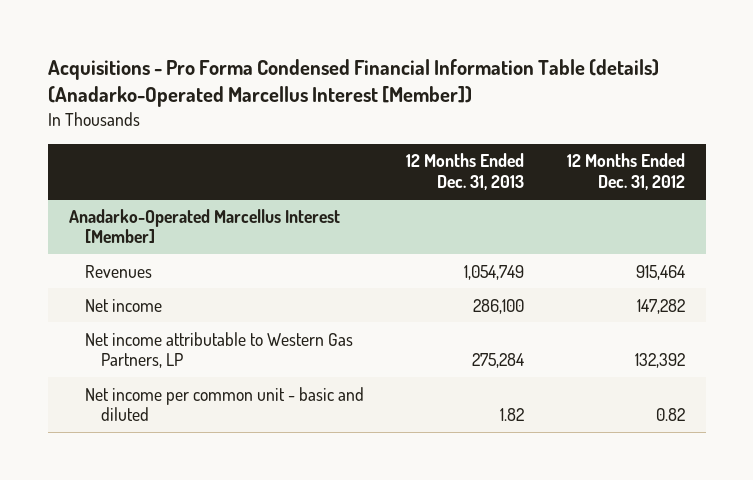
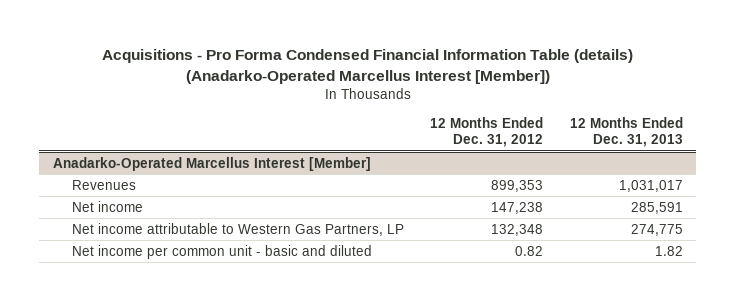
[464,264,525,280] 1,054,749 -> [618,179,683,192] 1,031,017
[635,264,685,280] 915,464 -> [491,179,544,192] 899,353
[473,298,525,314] 286,100 -> [630,201,683,214] 285,591
[636,298,685,314] 147,282 -> [491,201,544,214] 147,238
[472,352,525,368] 275,284 -> [630,223,683,236] 274,775
[634,352,685,368] 132,392 -> [491,223,544,236] 132,348

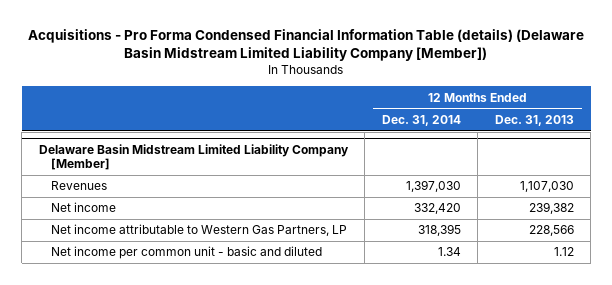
[101,49,633,84] Acquisitions - Pro Forma Condensed Financial Information Table (details) (Anadarko-Operated Marcellus Interest [Member]) -> [28,29,585,62] Acquisitions - Pro Forma Condensed Financial Information Table (details) (Delaware Basin Midstream Limited Liability Company [Member])
[430,117,544,148] 12 Months Ended Dec. 31, 2012 -> none
none -> [381,114,461,126] Dec. 31, 2014
[52,156,371,171] Anadarko-Operated Marcellus Interest [Member] -> none
none -> [38,144,349,171] Delaware Basin Midstream Limited Liability Company [Member]
[618,179,683,192] 1,031,017 -> [519,181,574,193] 1,107,030
[630,201,683,214] 285,591 -> [528,202,574,215] 239,382
[630,223,683,236] 274,775 -> [528,225,574,237] 228,566
[654,245,683,256] 1.82 -> [553,247,574,257] 1.12

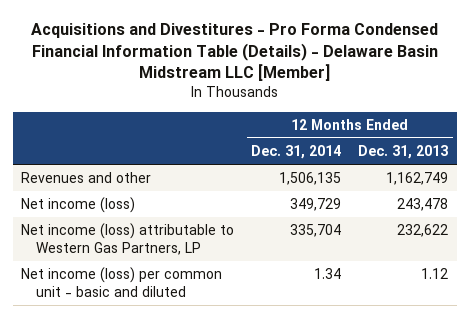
[28,29,585,62] Acquisitions - Pro Forma Condensed Financial Information Table (details) (Delaware Basin Midstream Limited Liability Company [Member]) -> [30,22,438,82] Acquisitions and Divestitures - Pro Forma Condensed Financial Information Table (Details) - Delaware Basin Midstream LLC [Member]
[38,144,349,171] Delaware Basin Midstream Limited Liability Company [Member] -> none
[51,181,108,191] Revenues -> [21,172,152,184] Revenues and other
[405,180,461,193] 1,397,030 -> [279,172,342,186] 1,506,135
[519,181,574,193] 1,107,030 -> [386,172,449,186] 1,162,749
[51,202,117,213] Net income -> [21,197,136,214] Net income (loss)
[413,203,461,215] 332,420 -> [290,198,342,212] 349,729
[528,202,574,215] 239,382 -> [397,198,449,212] 243,478
[51,224,348,237] Net income attributable to Western Gas Partners, LP -> [21,223,235,256] Net income (loss) attributable to Western Gas Partners, LP
[417,224,461,237] 318,395 -> [290,224,342,238] 335,704
[528,225,574,237] 228,566 -> [397,224,449,238] 232,622
[51,246,323,260] Net income per common unit - basic and diluted -> [21,267,223,298] Net income (loss) per common unit - basic and diluted

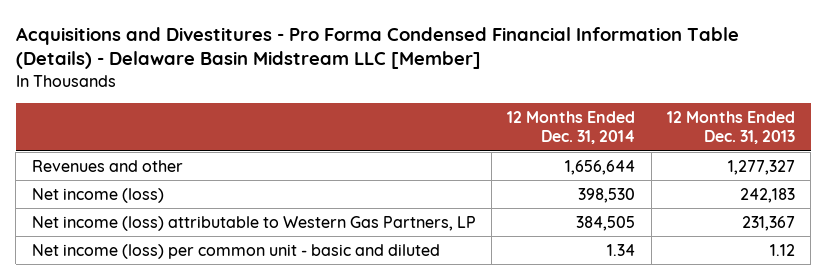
[279,172,342,186] 1,506,135 -> [565,159,636,175] 1,656,644
[386,172,449,186] 1,162,749 -> [728,159,796,175] 1,277,327
[290,198,342,212] 349,729 -> [578,187,636,203] 398,530
[397,198,449,212] 243,478 -> [740,187,796,203] 242,183
[290,224,342,238] 335,704 -> [576,215,636,231] 384,505
[397,224,449,238] 232,622 -> [742,215,796,231] 231,367

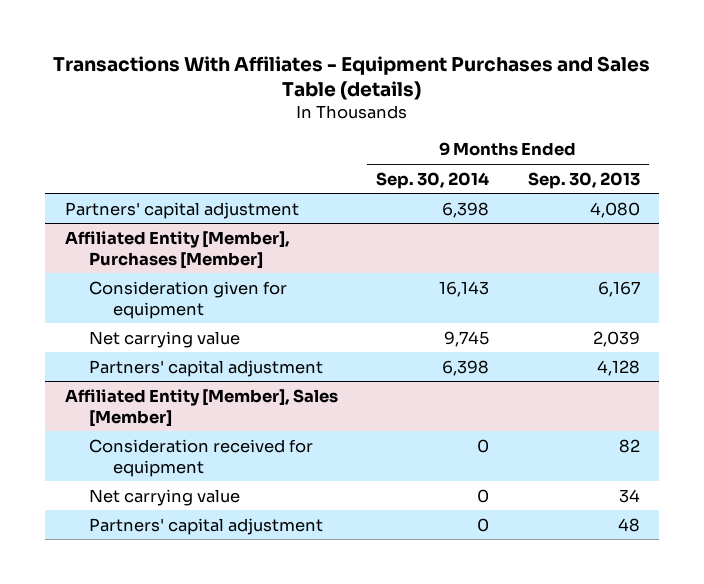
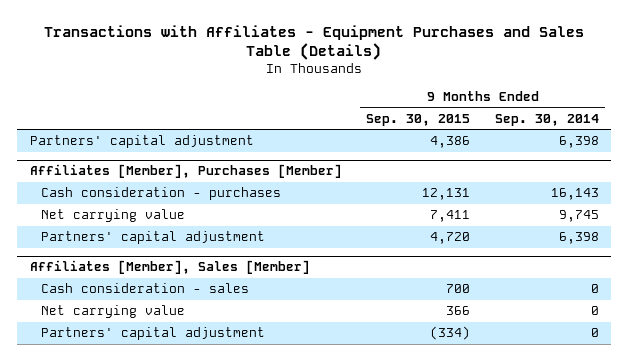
[53,55,651,101] Transactions With Affiliates - Equipment Purchases and Sales Table (details) -> [44,24,585,61] Transactions with Affiliates - Equipment Purchases and Sales Table (Details)
[527,171,640,189] Sep. 30, 2013 -> none
none -> [366,113,471,126] Sep. 30, 2015
[64,230,290,269] Affiliated Entity [Member], Purchases [Member] -> none
none -> [29,164,342,179] Affiliates [Member], Purchases [Member]
[88,280,287,319] Consideration given for equipment -> [40,187,281,201] Cash consideration - purchases
[64,388,338,427] Affiliated Entity [Member], Sales [Member] -> none
none -> [29,260,310,275] Affiliates [Member], Sales [Member]
[88,438,313,477] Consideration received for equipment -> [40,283,249,294] Cash consideration - sales

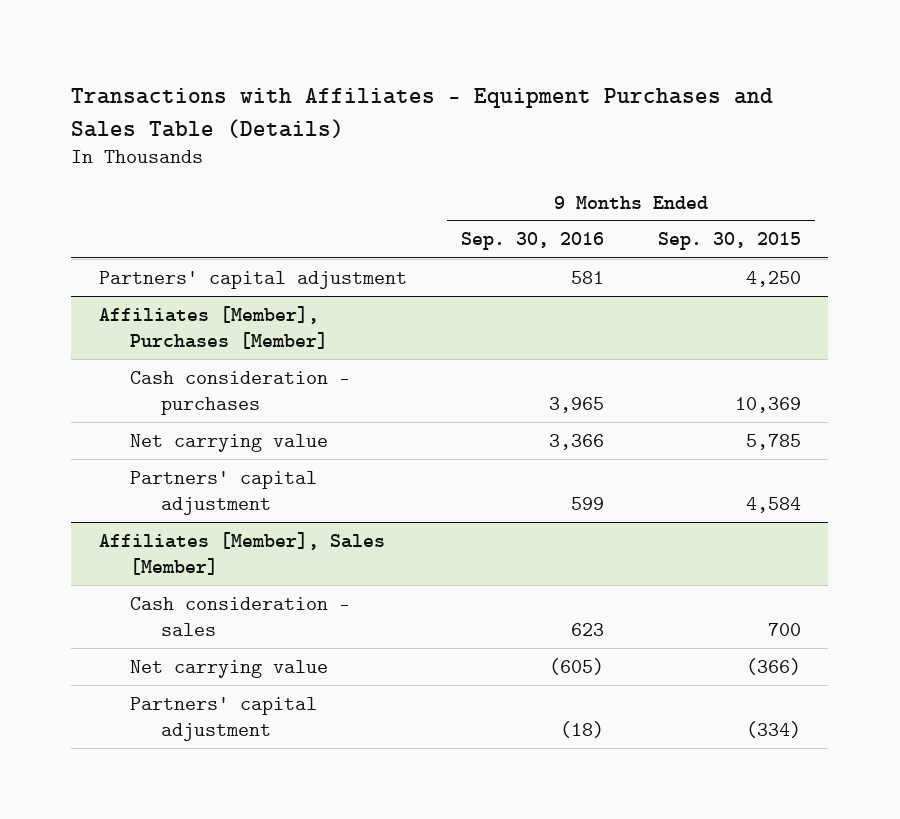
[494,113,599,126] Sep. 30, 2014 -> none
none -> [460,232,604,251] Sep. 30, 2016
[430,136,471,149] 4,386 -> [746,270,802,287] 4,250
[422,188,471,201] 12,131 -> [735,397,802,414] 10,369
[430,210,471,223] 7,411 -> [746,433,802,450] 5,785
[430,232,471,245] 4,720 -> [746,497,802,514] 4,584
[446,306,471,316] 366 -> [746,657,802,675] (366)

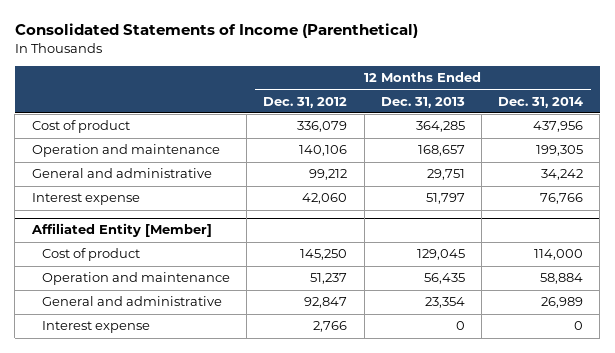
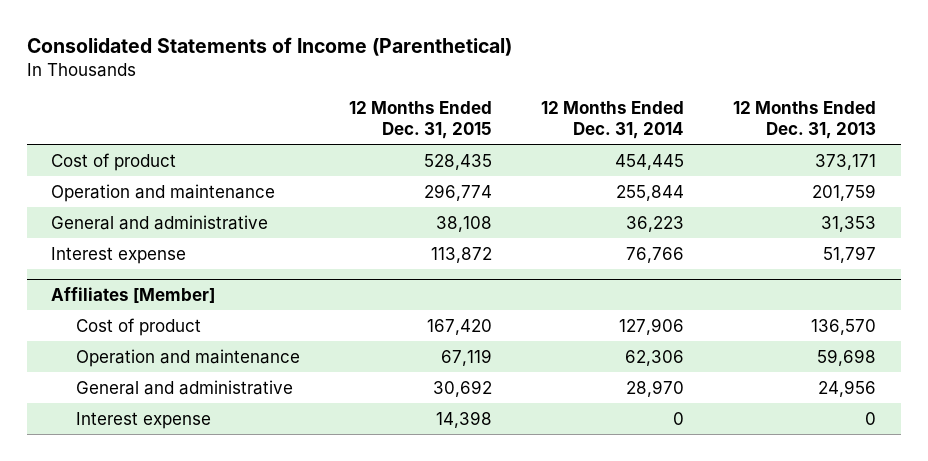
[263,96,348,108] Dec. 31, 2012 -> none
none -> [349,101,493,139] 12 Months Ended Dec. 31, 2015
[415,121,465,133] 364,285 -> [815,153,877,170] 373,171
[533,121,584,133] 437,956 -> [615,153,685,170] 454,445
[417,145,465,157] 168,657 -> [812,183,877,201] 201,759
[536,145,584,157] 199,305 -> [616,184,685,201] 255,844
[426,169,465,181] 29,751 -> [821,215,877,232] 31,353
[541,169,584,181] 34,242 -> [626,215,685,232] 36,223
[30,223,212,238] Affiliated Entity [Member] -> [51,286,216,303] Affiliates [Member]
[416,249,465,261] 129,045 -> [811,318,877,335] 136,570
[534,249,584,261] 114,000 -> [619,317,685,335] 127,906
[423,273,465,285] 56,435 -> [817,348,877,366] 59,698
[540,273,584,285] 58,884 -> [625,349,685,366] 62,306
[424,297,465,309] 23,354 -> [818,379,877,397] 24,956
[541,297,584,309] 26,989 -> [626,379,685,397] 28,970

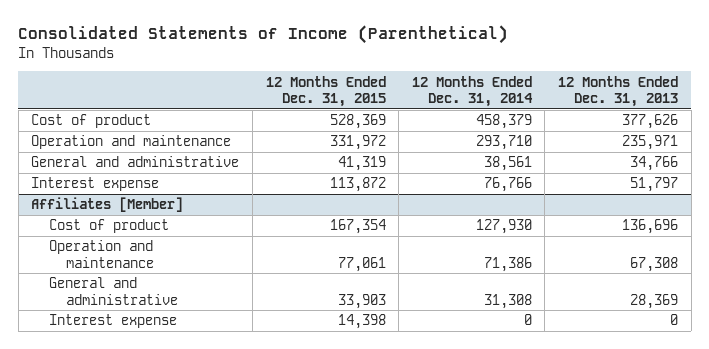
[424,153,493,170] 528,435 -> [329,114,386,130] 528,369
[615,153,685,170] 454,445 -> [475,114,532,130] 458,379
[815,153,877,170] 373,171 -> [622,114,679,130] 377,626
[424,183,493,201] 296,774 -> [329,135,386,151] 331,972
[616,184,685,201] 255,844 -> [475,135,532,151] 293,710
[812,183,877,201] 201,759 -> [622,135,679,151] 235,971
[436,215,493,232] 38,108 -> [337,156,386,172] 41,319
[626,215,685,232] 36,223 -> [483,156,532,172] 38,561
[821,215,877,232] 31,353 -> [630,156,679,172] 34,766
[427,318,493,335] 167,420 -> [329,219,386,235] 167,354
[619,317,685,335] 127,906 -> [475,219,532,235] 127,930
[811,318,877,335] 136,570 -> [622,219,679,235] 136,696
[441,348,493,366] 67,119 -> [337,256,386,272] 77,061
[625,349,685,366] 62,306 -> [483,256,532,272] 71,386
[817,348,877,366] 59,698 -> [630,256,679,272] 67,308
[433,379,493,397] 30,692 -> [337,293,386,309] 33,903
[626,379,685,397] 28,970 -> [483,293,532,309] 31,308
[818,379,877,397] 24,956 -> [630,293,679,309] 28,369

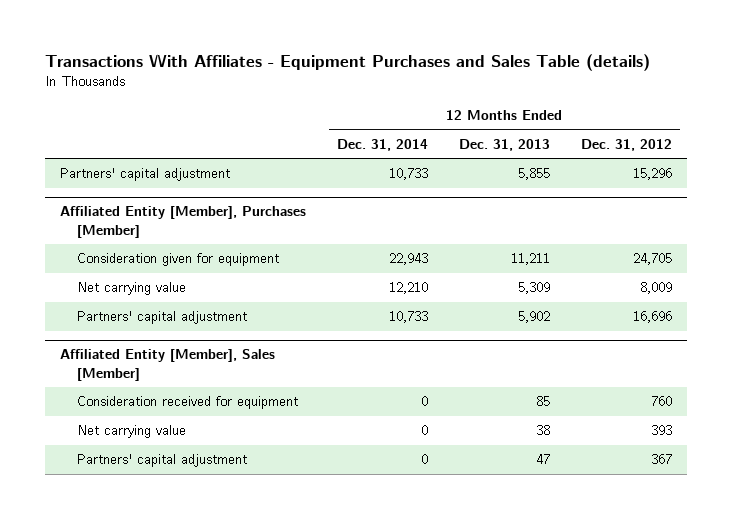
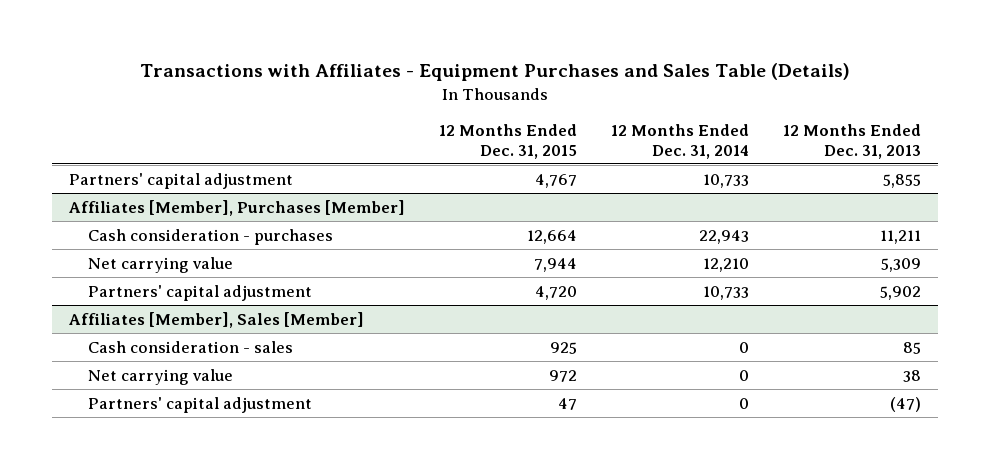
[44,53,650,71] Transactions With Affiliates - Equipment Purchases and Sales Table (details) -> [139,63,850,82] Transactions with Affiliates - Equipment Purchases and Sales Table (Details)
[580,138,672,151] Dec. 31, 2012 -> none
none -> [438,123,577,159] 12 Months Ended Dec. 31, 2015
[60,206,307,238] Affiliated Entity [Member], Purchases [Member] -> none
none -> [68,199,405,216] Affiliates [Member], Purchases [Member]
[77,253,280,267] Consideration given for equipment -> [88,228,334,245] Cash consideration - purchases
[60,349,276,381] Affiliated Entity [Member], Sales [Member] -> none
none -> [68,311,364,328] Affiliates [Member], Sales [Member]
[77,396,299,410] Consideration received for equipment -> [88,340,294,353] Cash consideration - sales
[535,454,550,465] 47 -> [889,396,921,412] (47)

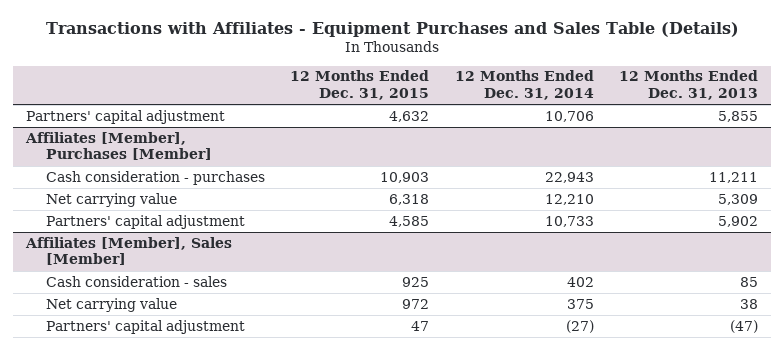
[534,173,577,188] 4,767 -> [389,110,430,122] 4,632
[702,173,749,188] 10,733 -> [544,110,594,122] 10,706
[526,229,577,244] 12,664 -> [380,171,430,183] 10,903
[533,257,577,272] 7,944 -> [389,193,430,205] 6,318
[534,285,577,300] 4,720 -> [389,215,430,227] 4,585
[738,341,749,353] 0 -> [566,276,594,287] 402
[738,369,749,381] 0 -> [566,298,594,309] 375
[738,397,749,409] 0 -> [565,319,594,333] (27)

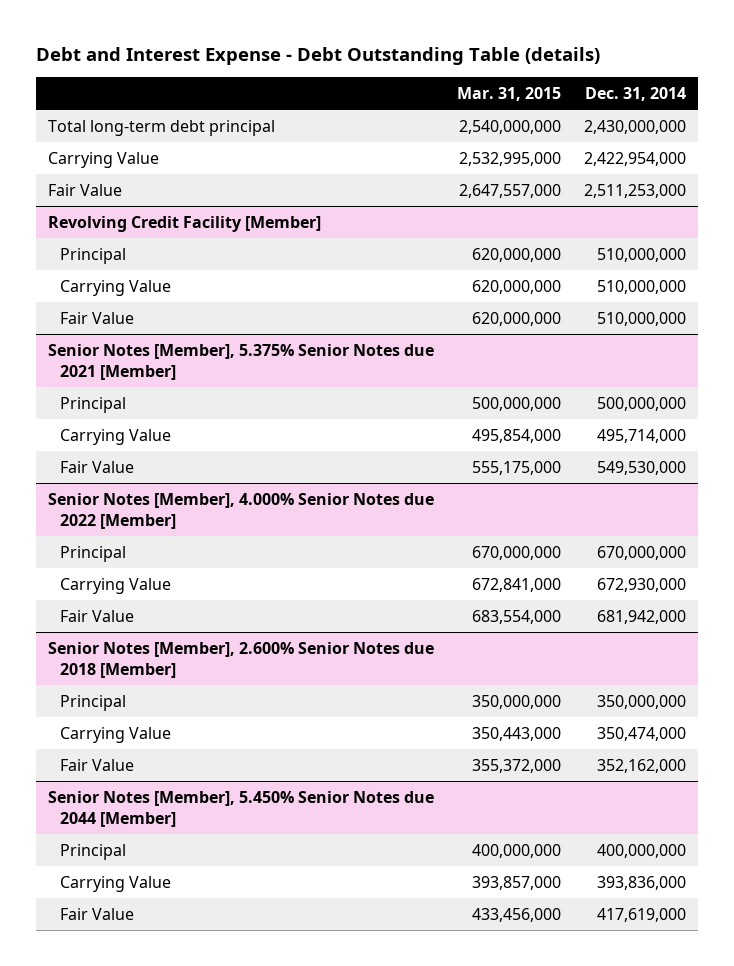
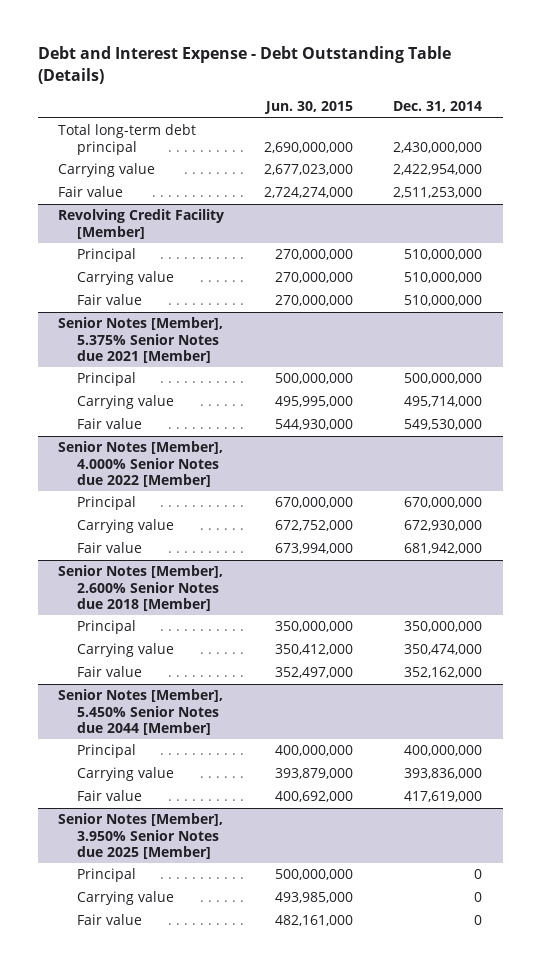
[36,47,601,66] Debt and Interest Expense - Debt Outstanding Table (details) -> [37,46,451,84] Debt and Interest Expense - Debt Outstanding Table (Details)
[456,86,561,101] Mar. 31, 2015 -> none
none -> [264,101,354,115] Jun. 30, 2015
[47,151,159,168] Carrying Value -> [57,163,155,178] Carrying value
[47,183,122,196] Fair Value -> [57,186,123,198] Fair value
[60,279,172,296] Carrying Value -> [76,271,174,286] Carrying value
[60,311,135,324] Fair Value -> [76,294,142,306] Fair value
[60,428,172,445] Carrying Value -> [76,395,174,410] Carrying value
[60,460,135,473] Fair Value -> [76,418,142,430] Fair value
[60,577,172,594] Carrying Value -> [76,519,174,534] Carrying value
[60,609,135,622] Fair Value -> [76,542,142,554] Fair value
[60,726,172,743] Carrying Value -> [76,643,174,658] Carrying value
[60,758,135,771] Fair Value -> [76,666,142,678] Fair value
[60,875,172,892] Carrying Value -> [76,767,174,782] Carrying value
[60,907,135,920] Fair Value -> [76,790,142,802] Fair value
none -> [57,813,223,859] Senior Notes [Member], 3.950% Senior Notes due 2025 [Member]
none -> [76,868,136,883] Principal
none -> [76,891,174,906] Carrying value
none -> [76,914,142,926] Fair value

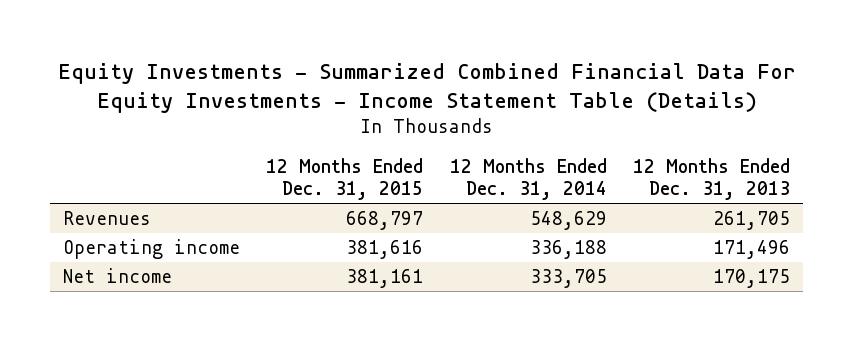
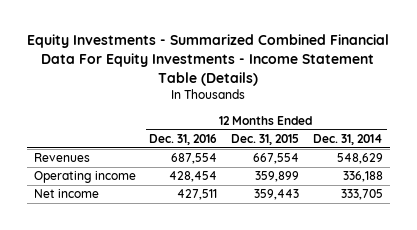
[633,158,791,201] 12 Months Ended Dec. 31, 2013 -> none
none -> [149,133,218,145] Dec. 31, 2016
[346,210,424,230] 668,797 -> [253,153,300,165] 667,554
[346,239,424,259] 381,616 -> [255,171,300,183] 359,899
[346,268,424,288] 381,161 -> [254,189,300,201] 359,443

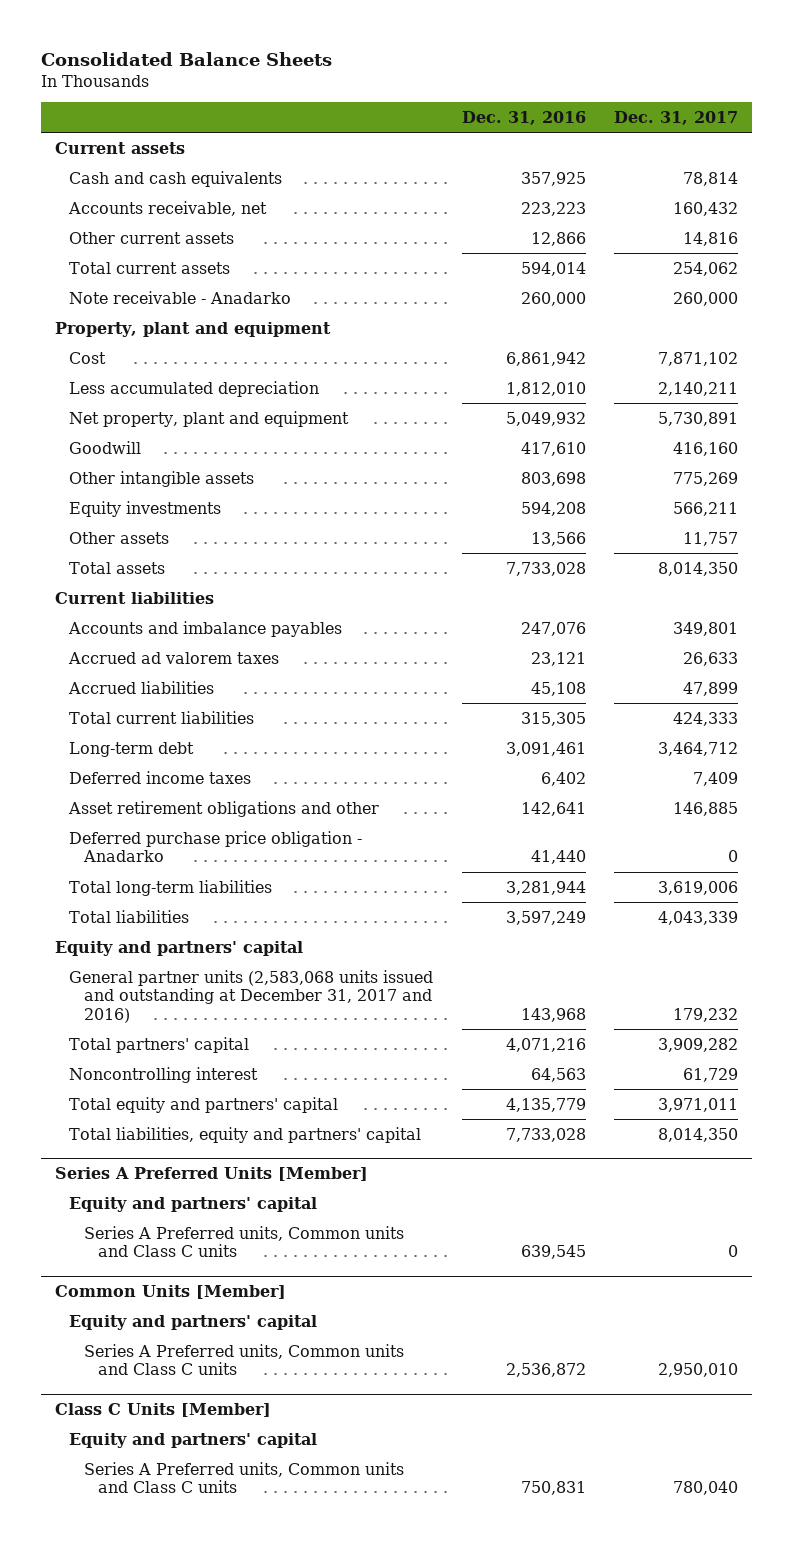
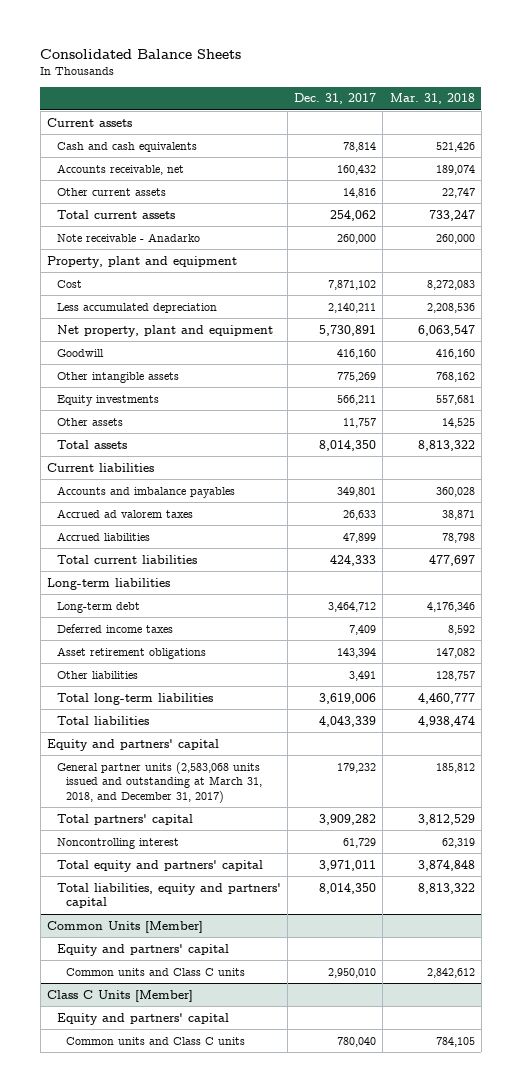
[461,110,586,125] Dec. 31, 2016 -> none
none -> [389,93,475,105] Mar. 31, 2018
none -> [47,577,171,590] Long-term liabilities
[69,830,363,863] Deferred purchase price obligation - Anadarko -> none
[68,800,380,817] Asset retirement obligations and other -> [56,646,206,659] Asset retirement obligations
[673,801,739,816] 146,885 -> [337,647,377,658] 143,394
none -> [56,670,138,679] Other liabilities
[69,969,434,1024] General partner units (2,583,068 units issued and outstanding at December 31, 2017 and 2016) -> [56,761,263,803] General partner units (2,583,068 units issued and outstanding at March 31, 2018, and December 31, 2017)
[55,1167,369,1182] Series A Preferred Units [Member] -> none
[69,1196,318,1212] Equity and partners' capital -> none
[83,1225,404,1258] Series A Preferred units, Common units and Class C units -> none
[83,1343,404,1376] Series A Preferred units, Common units and Class C units -> [66,967,246,976] Common units and Class C units
[83,1461,404,1494] Series A Preferred units, Common units and Class C units -> [66,1036,246,1045] Common units and Class C units

